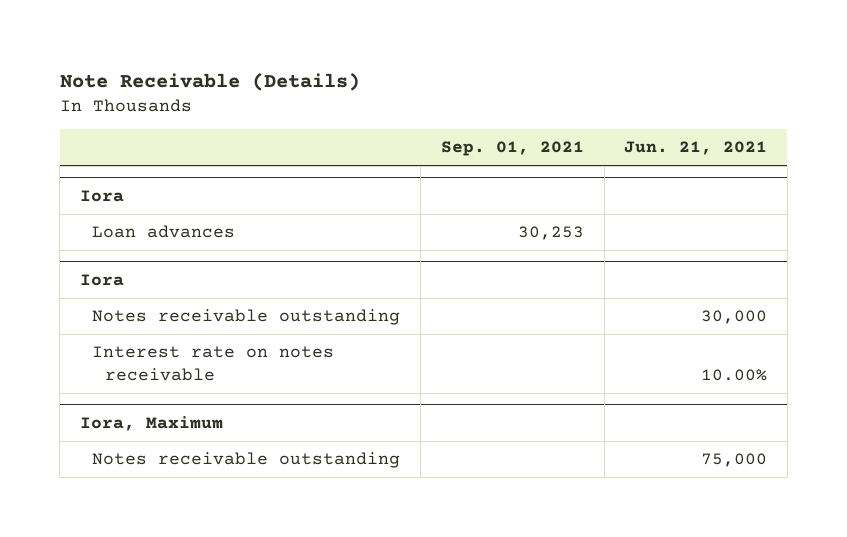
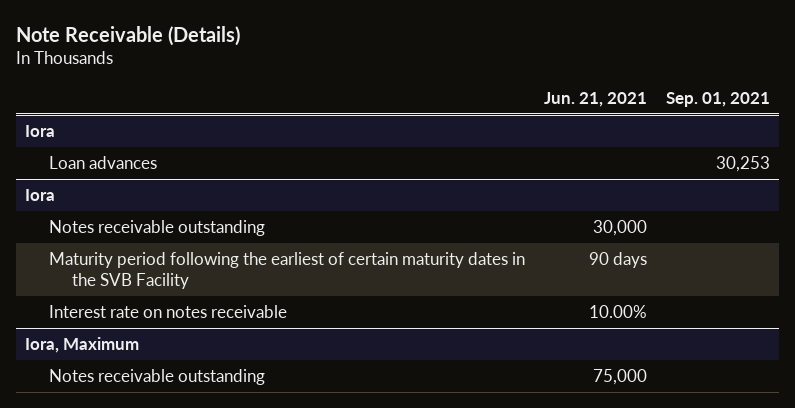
none -> [48,252,525,290] Maturity period following the earliest of certain maturity dates in the SVB Facility

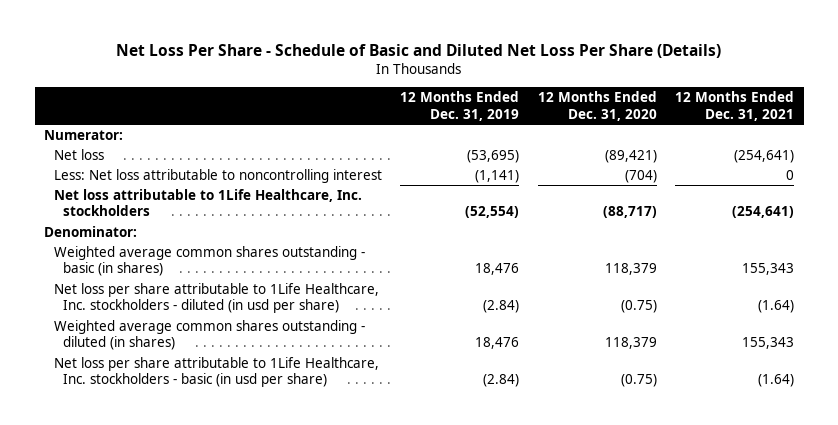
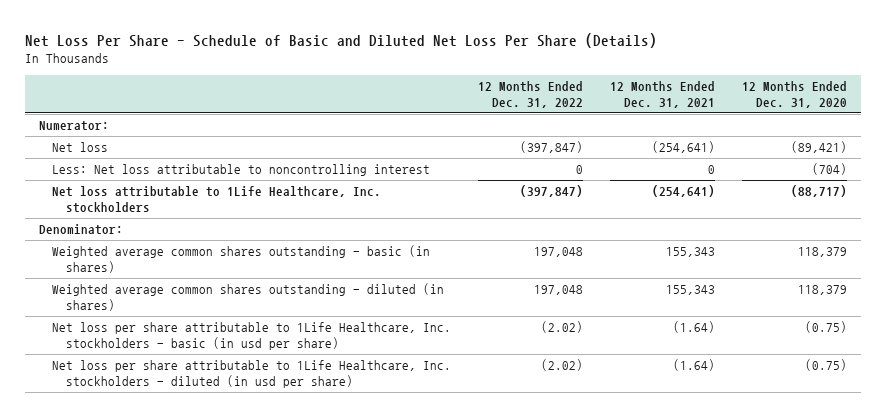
[400,91,520,121] 12 Months Ended Dec. 31, 2019 -> none
none -> [478,81,584,109] 12 Months Ended Dec. 31, 2022
[53,283,379,314] Net loss per share attributable to 1Life Healthcare, Inc. stockholders - diluted (in usd per share) -> [52,360,452,388] Net loss per share attributable to 1Life Healthcare, Inc. stockholders - diluted (in usd per share)

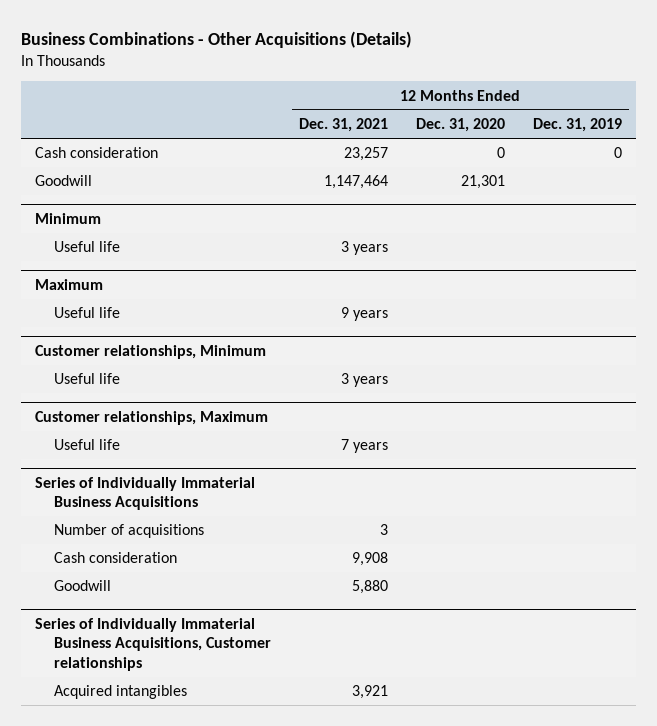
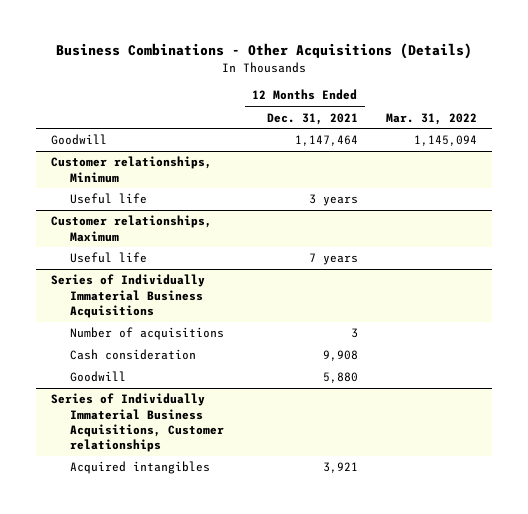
[415,117,505,132] Dec. 31, 2020 -> none
[532,117,622,132] Dec. 31, 2019 -> none
none -> [386,112,478,125] Mar. 31, 2022
[35,147,159,159] Cash consideration -> none
[35,212,102,224] Minimum -> none
[54,241,121,253] Useful life -> none
[35,278,104,290] Maximum -> none
[54,307,121,319] Useful life -> none

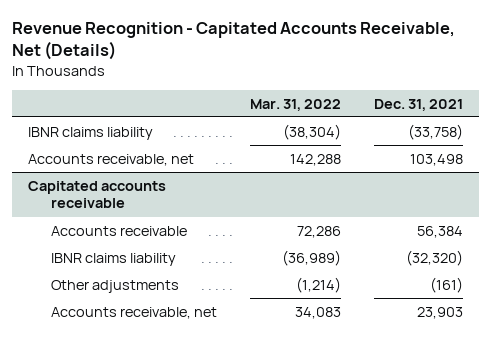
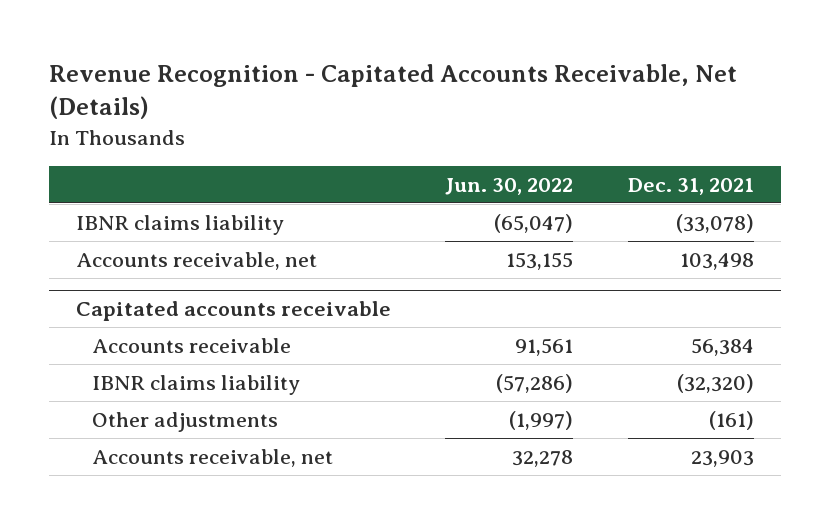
[249,98,341,111] Mar. 31, 2022 -> none
none -> [445,177,574,195] Jun. 30, 2022
[407,123,463,140] (33,758) -> [675,213,754,233] (33,078)

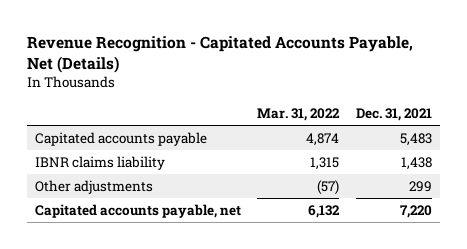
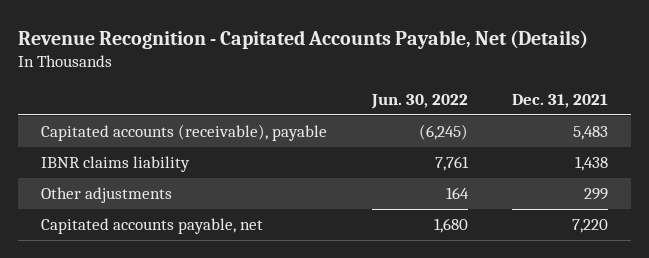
[257,107,341,121] Mar. 31, 2022 -> none
none -> [370,94,468,110] Jun. 30, 2022
[35,132,208,147] Capitated accounts payable -> [40,124,327,142] Capitated accounts (receivable), payable

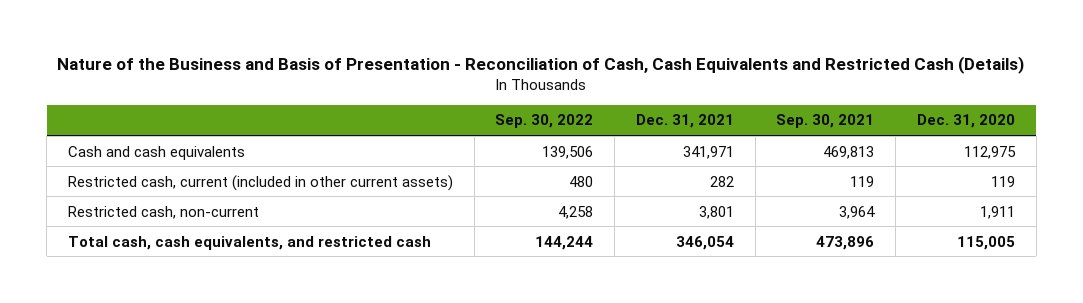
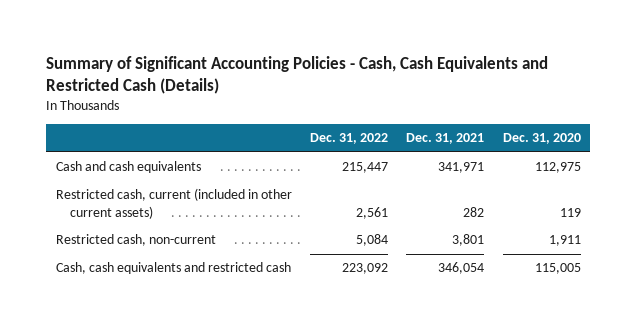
[57,55,1025,74] Nature of the Business and Basis of Presentation - Reconciliation of Cash, Cash Equivalents and Restricted Cash (Details) -> [46,55,549,94] Summary of Significant Accounting Policies - Cash, Cash Equivalents and Restricted Cash (Details)
[495,114,594,129] Sep. 30, 2022 -> none
[776,114,875,129] Sep. 30, 2021 -> none
none -> [310,133,389,145] Dec. 31, 2022
[68,235,432,250] Total cash, cash equivalents, and restricted cash -> [55,262,291,275] Cash, cash equivalents and restricted cash

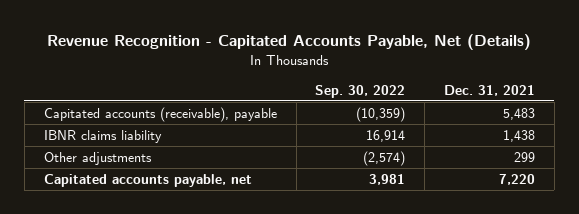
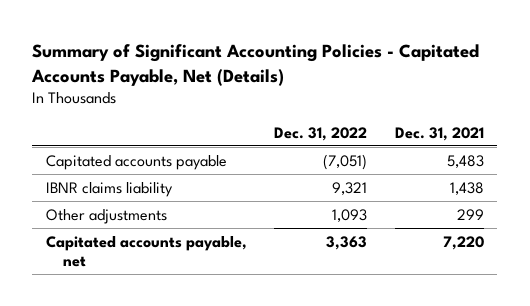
[47,34,532,51] Revenue Recognition - Capitated Accounts Payable, Net (Details) -> [31,44,480,86] Summary of Significant Accounting Policies - Capitated Accounts Payable, Net (Details)
[315,84,406,98] Sep. 30, 2022 -> none
none -> [274,126,368,141] Dec. 31, 2022
[43,106,277,122] Capitated accounts (receivable), payable -> [46,154,228,170] Capitated accounts payable

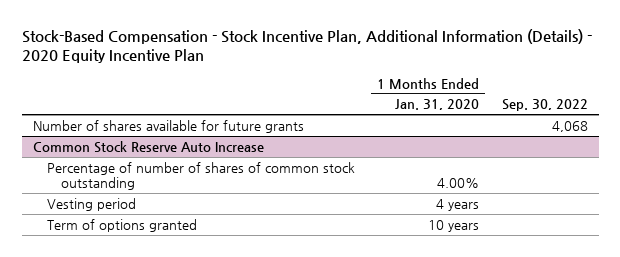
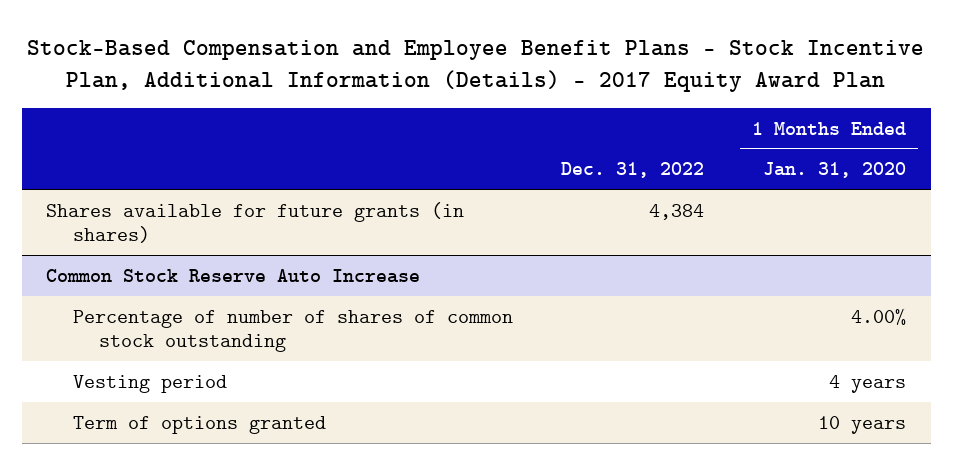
[21,28,592,64] Stock-Based Compensation - Stock Incentive Plan, Additional Information (Details) - 2020 Equity Incentive Plan -> [27,39,925,93] Stock-Based Compensation and Employee Benefit Plans - Stock Incentive Plan, Additional Information (Details) - 2017 Equity Award Plan
[501,99,588,112] Sep. 30, 2022 -> none
none -> [560,162,704,179] Dec. 31, 2022
[32,119,304,133] Number of shares available for future grants -> [46,201,465,244] Shares available for future grants (in shares)

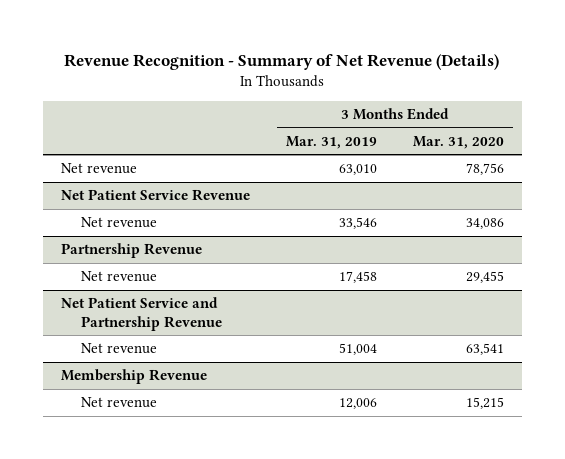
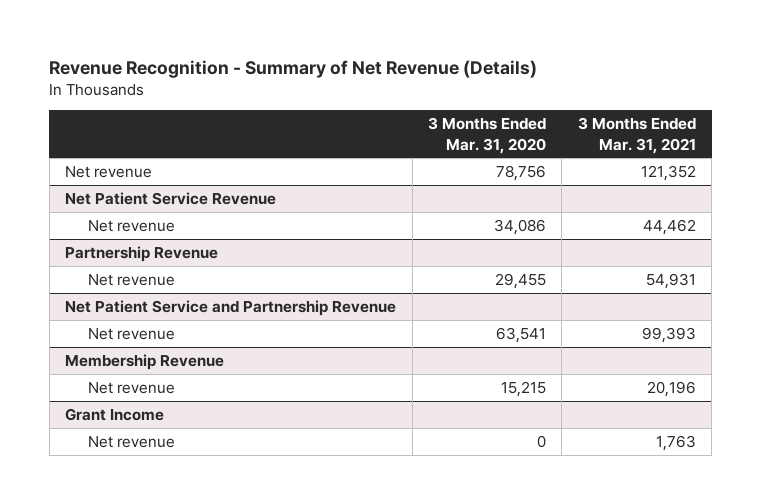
[285,135,377,149] Mar. 31, 2019 -> none
none -> [577,117,696,154] 3 Months Ended Mar. 31, 2021
none -> [65,407,165,421] Grant Income
none -> [87,435,175,448] Net revenue

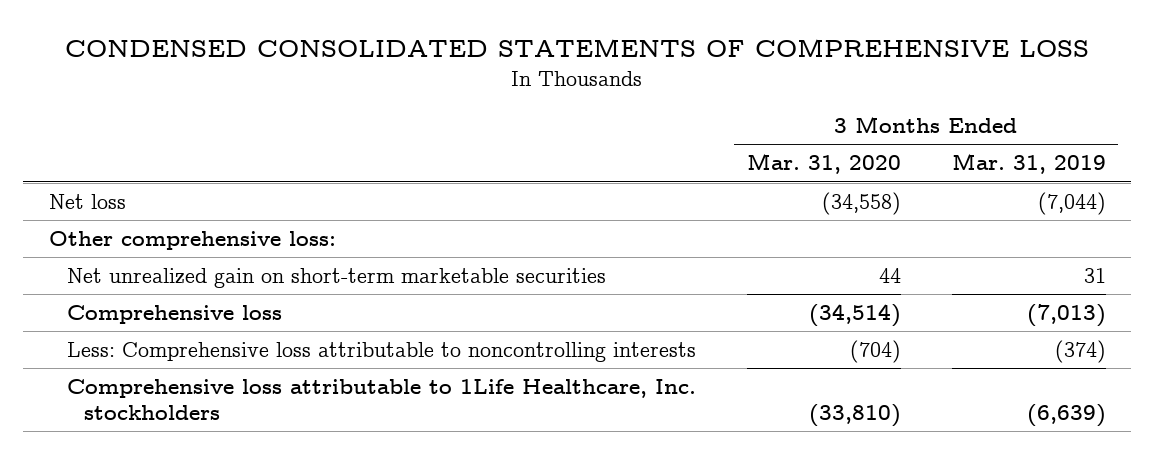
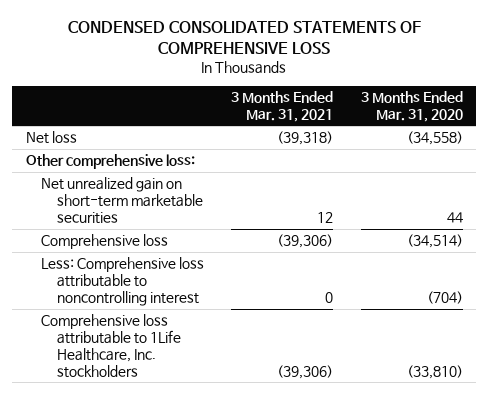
[951,153,1106,175] Mar. 31, 2019 -> none
none -> [231,91,334,122] 3 Months Ended Mar. 31, 2021
[66,342,696,363] Less: Comprehensive loss attributable to noncontrolling interests -> [41,257,205,306] Less: Comprehensive loss attributable to noncontrolling interest

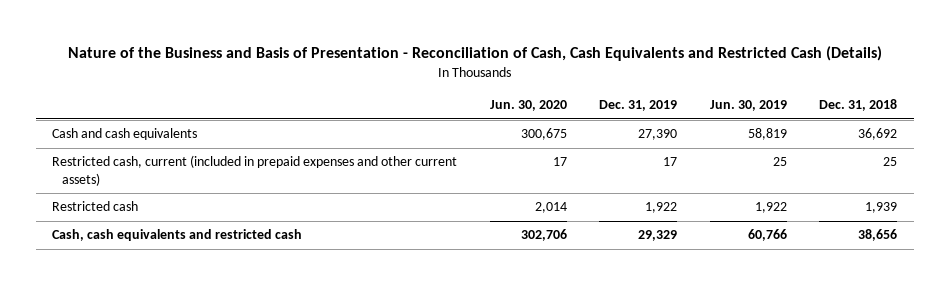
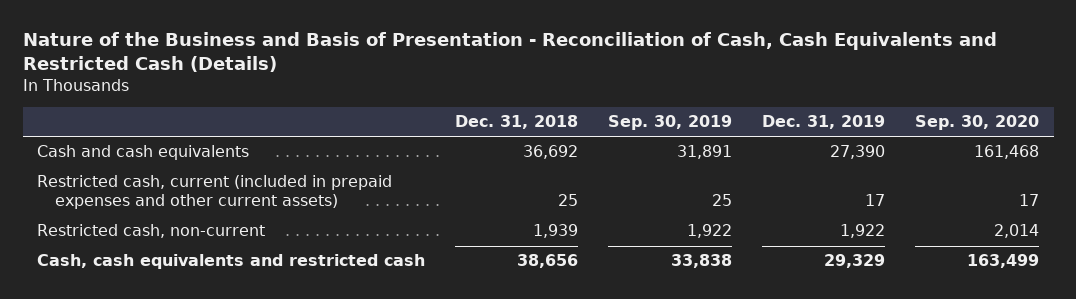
[489,100,567,112] Jun. 30, 2020 -> none
[709,100,787,112] Jun. 30, 2019 -> none
none -> [608,115,733,131] Sep. 30, 2019
none -> [914,115,1039,131] Sep. 30, 2020
[52,201,139,212] Restricted cash -> [37,224,266,239] Restricted cash, non-current

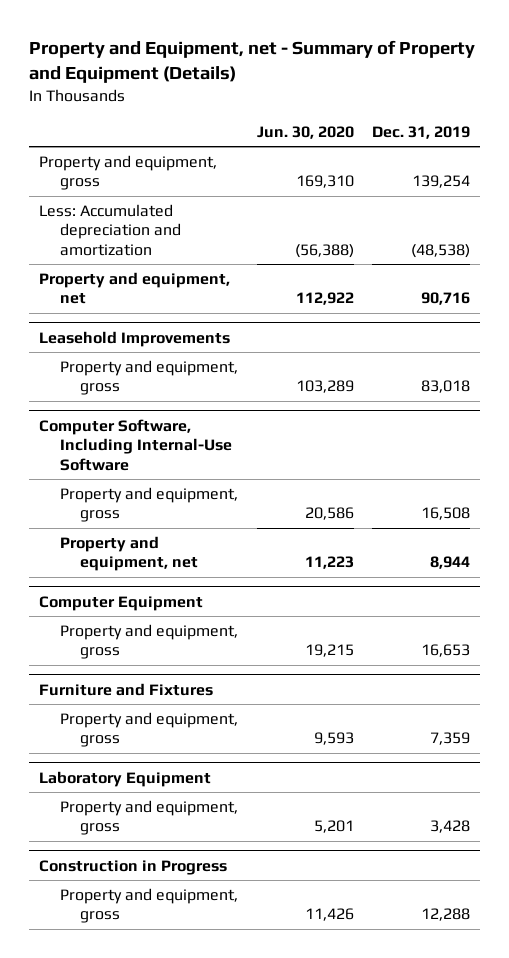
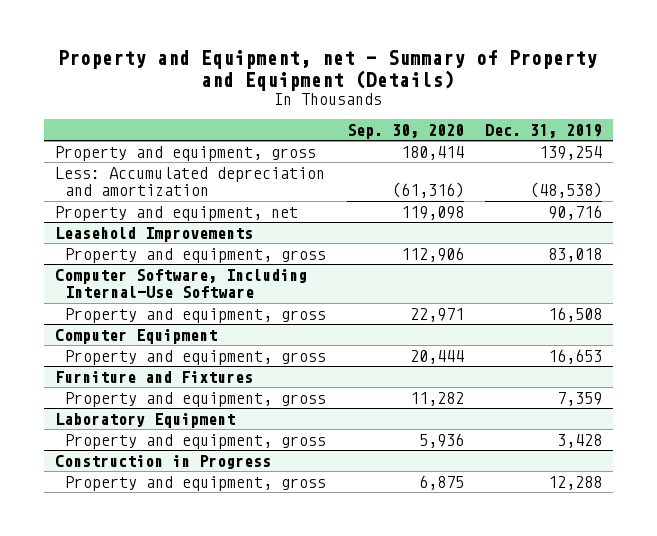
[256,125,354,139] Jun. 30, 2020 -> none
none -> [347,123,465,139] Sep. 30, 2020
[59,535,199,572] Property and equipment, net -> none

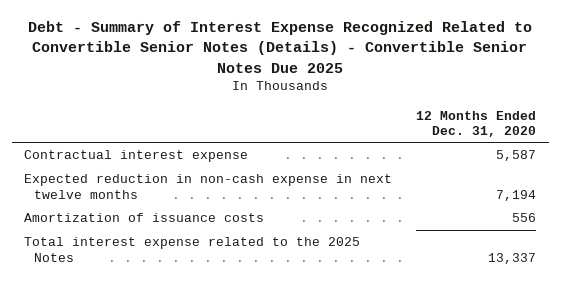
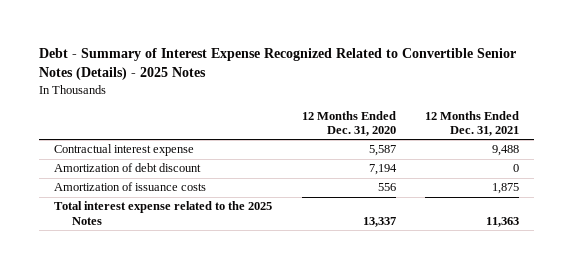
[28,21,533,73] Debt - Summary of Interest Expense Recognized Related to Convertible Senior Notes (Details) - Convertible Senior Notes Due 2025 -> [38,48,516,81] Debt - Summary of Interest Expense Recognized Related to Convertible Senior Notes (Details) - 2025 Notes
none -> [425,110,520,136] 12 Months Ended Dec. 31, 2021
[24,174,393,199] Expected reduction in non-cash expense in next twelve months -> [53,163,201,173] Amortization of debt discount

